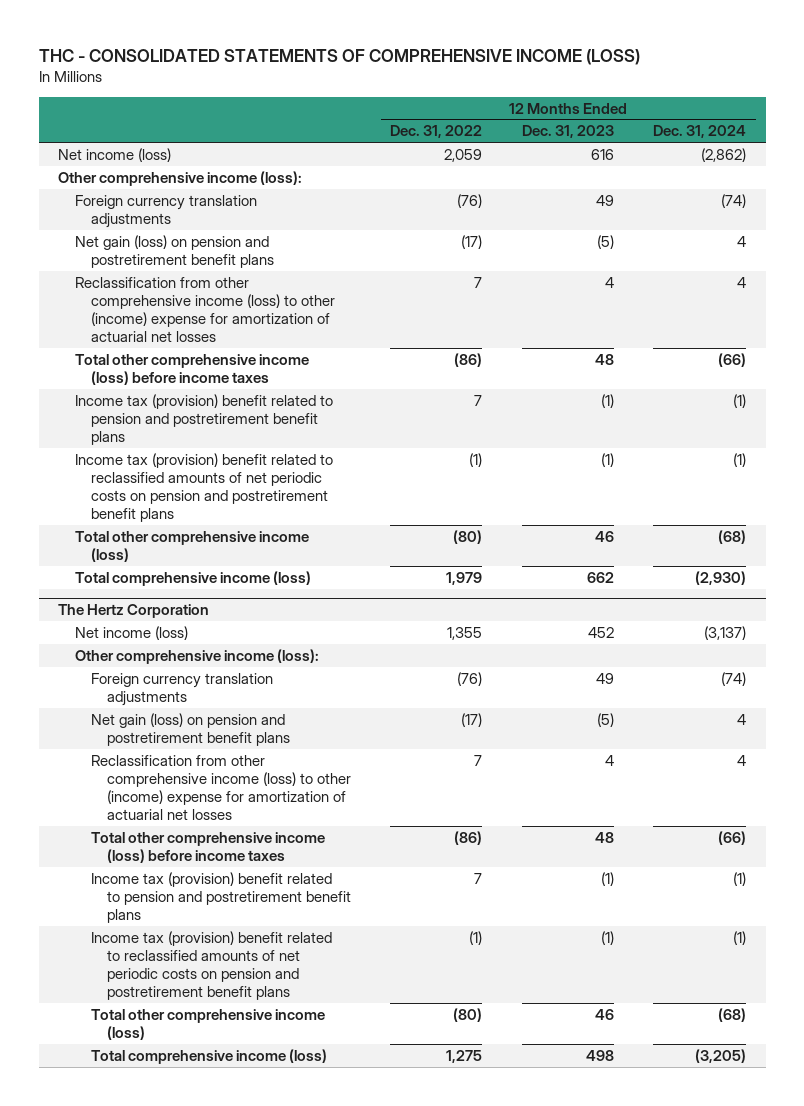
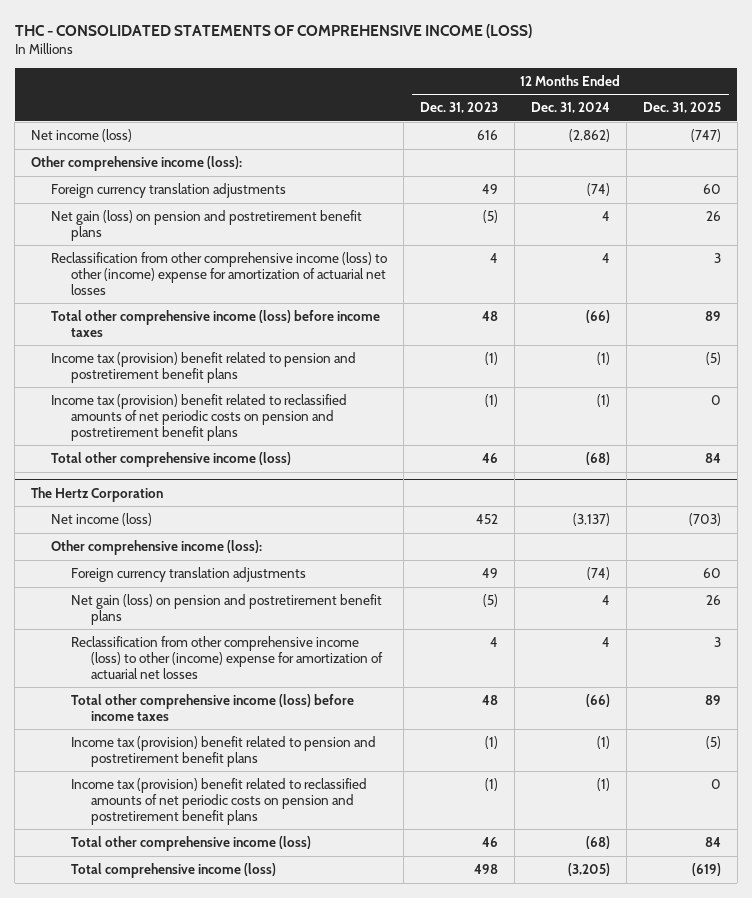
[390,125,483,139] Dec. 31, 2022 -> none
none -> [642,102,721,114] Dec. 31, 2025
[74,570,311,586] Total comprehensive income (loss) -> none

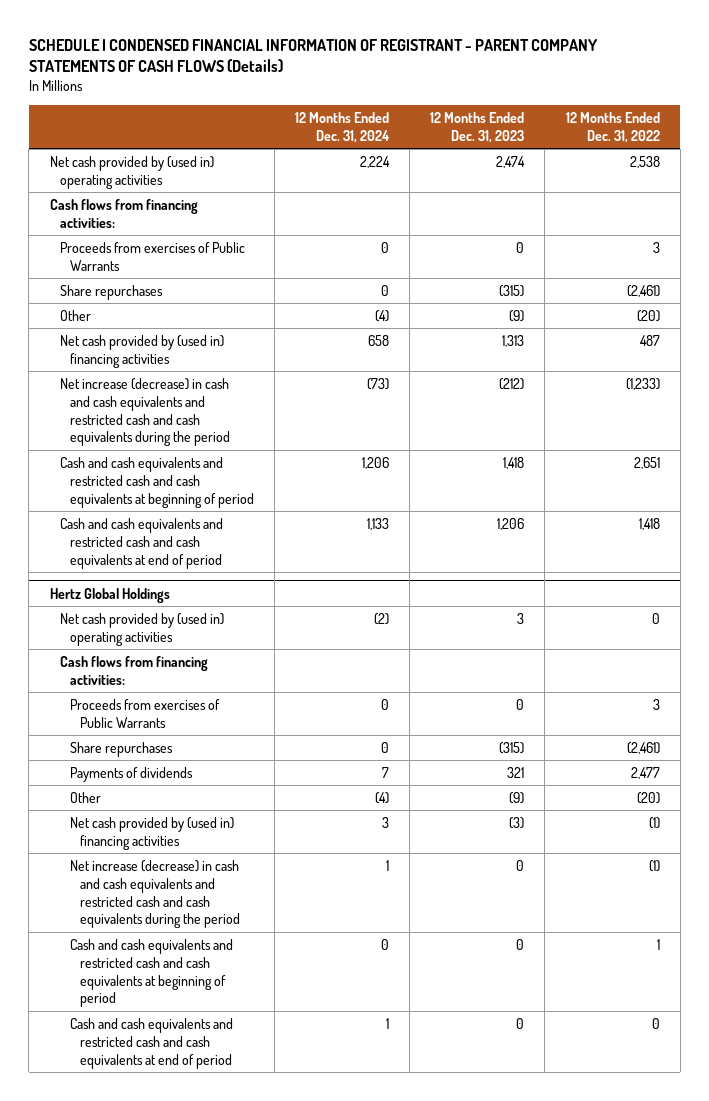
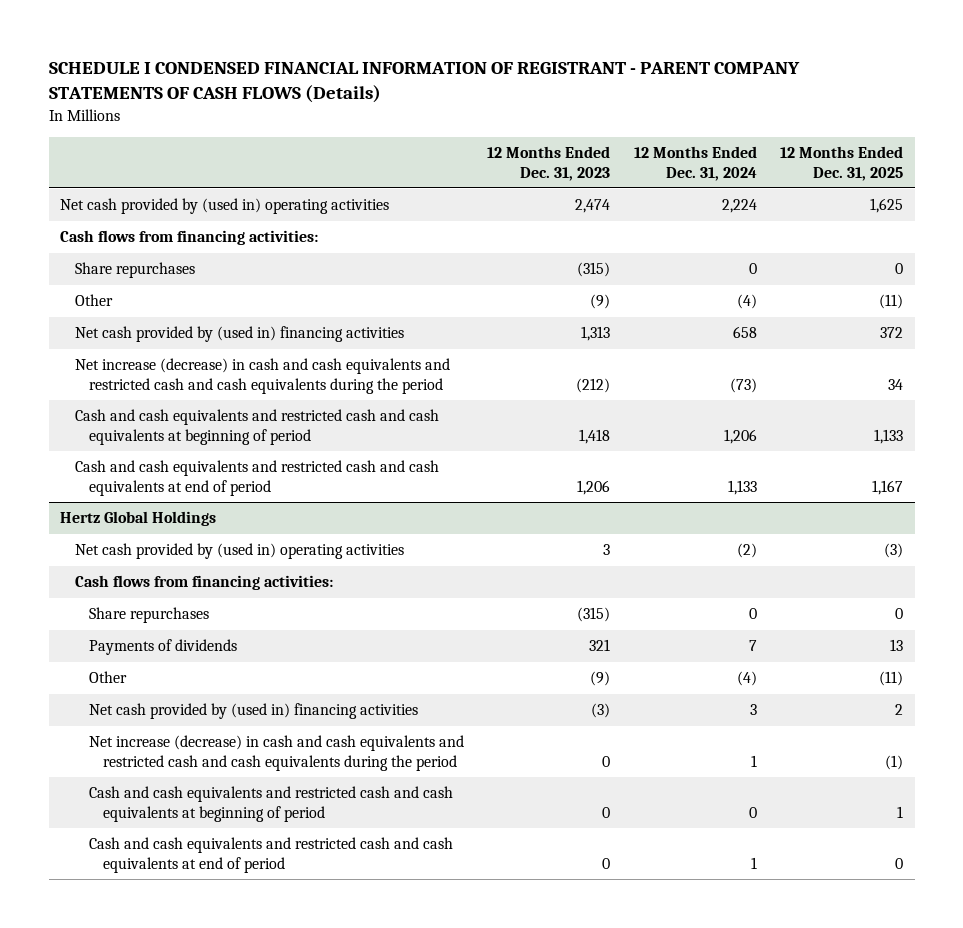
[565,111,660,143] 12 Months Ended Dec. 31, 2022 -> none
none -> [780,146,904,181] 12 Months Ended Dec. 31, 2025
[59,241,245,271] Proceeds from exercises of Public Warrants -> none
[69,698,220,728] Proceeds from exercises of Public Warrants -> none

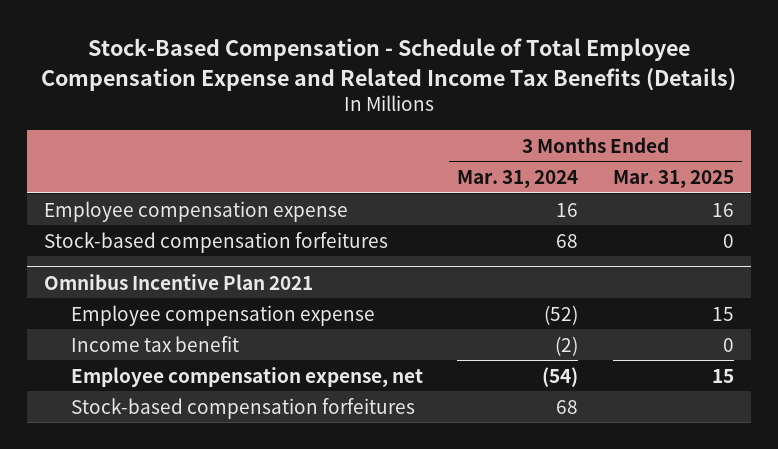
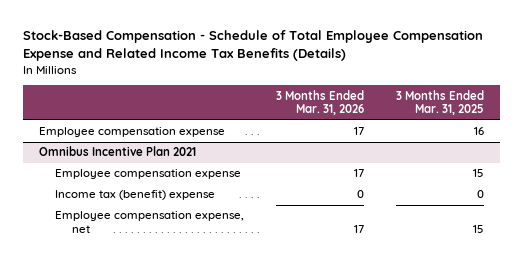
[457,169,579,188] Mar. 31, 2024 -> none
none -> [276,89,365,116] 3 Months Ended Mar. 31, 2026
[44,231,389,253] Stock-based compensation forfeitures -> none
[71,335,240,352] Income tax benefit -> [55,190,216,201] Income tax (benefit) expense
[71,397,416,419] Stock-based compensation forfeitures -> none

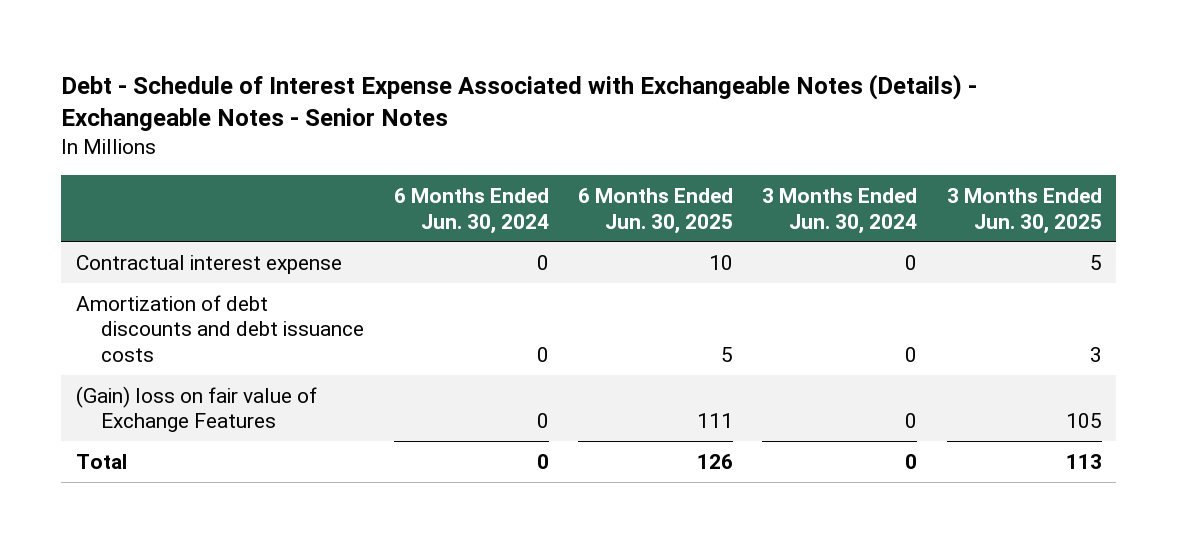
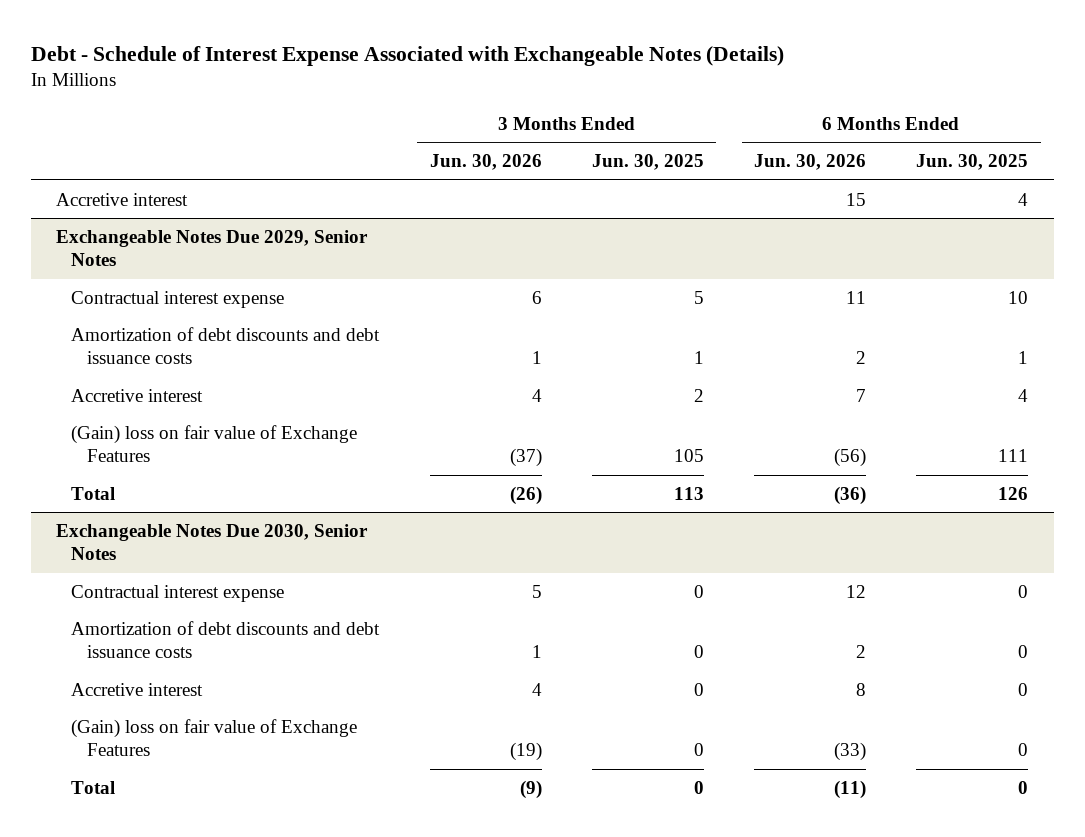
[61,73,978,131] Debt - Schedule of Interest Expense Associated with Exchangeable Notes (Details) - Exchangeable Notes - Senior Notes -> [31,45,785,66] Debt - Schedule of Interest Expense Associated with Exchangeable Notes (Details)
[393,187,549,234] 6 Months Ended Jun. 30, 2024 -> none
[762,187,918,234] 3 Months Ended Jun. 30, 2024 -> none
none -> [429,154,542,171] Jun. 30, 2026
none -> [754,154,867,171] Jun. 30, 2026
none -> [56,192,189,206] Accretive interest
none -> [56,229,369,267] Exchangeable Notes Due 2029, Senior Notes
[721,347,734,363] 5 -> [1018,351,1029,365] 1
[1089,347,1102,363] 3 -> [693,351,704,365] 1
none -> [71,388,204,402] Accretive interest
none -> [56,523,369,561] Exchangeable Notes Due 2030, Senior Notes
none -> [71,584,285,602] Contractual interest expense
none -> [71,620,381,659] Amortization of debt discounts and debt issuance costs
none -> [71,682,204,696] Accretive interest
none -> [71,718,358,757] (Gain) loss on fair value of Exchange Features
none -> [71,780,116,794] Total

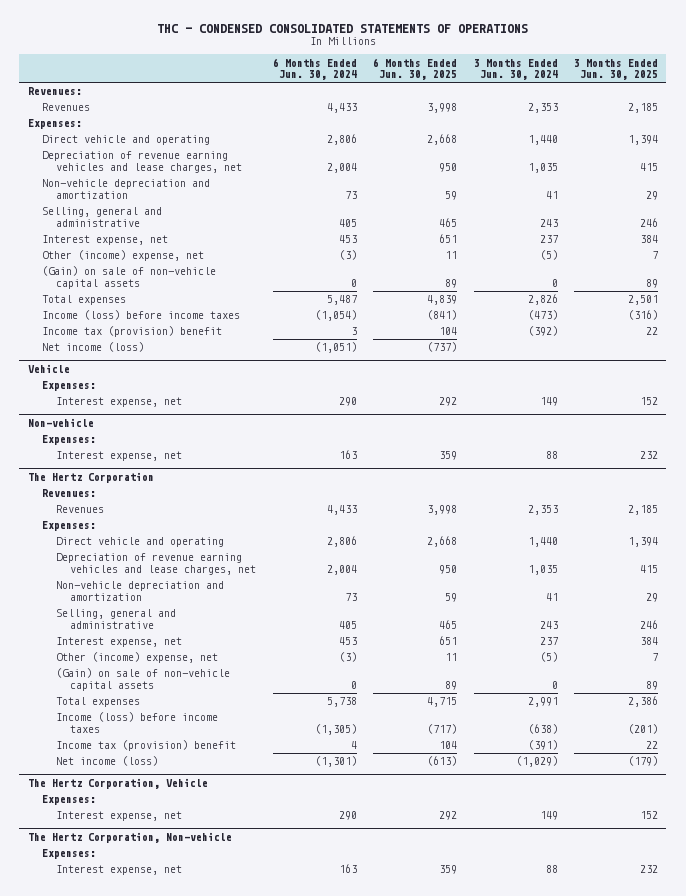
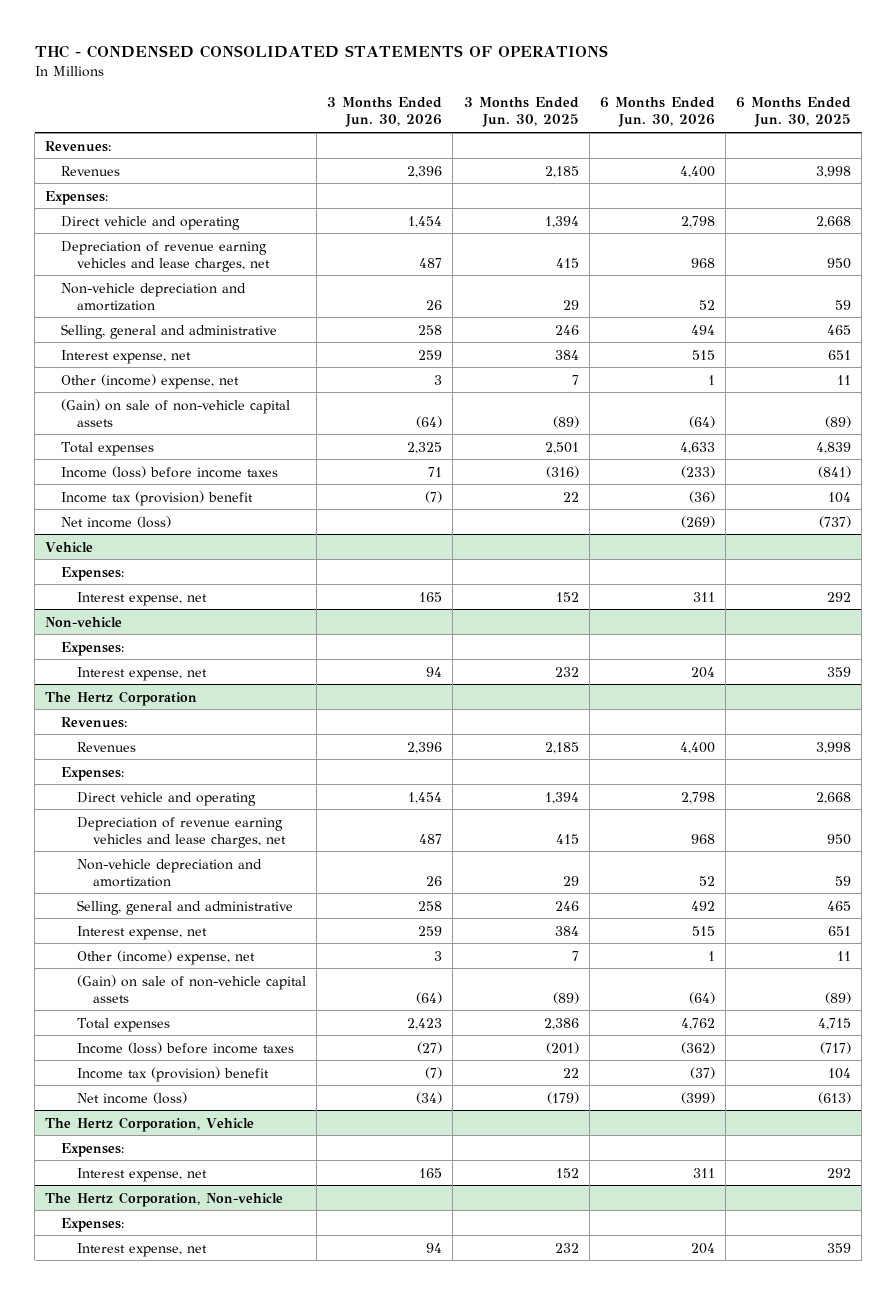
[272,57,357,81] 6 Months Ended Jun. 30, 2024 -> none
[473,58,558,81] 3 Months Ended Jun. 30, 2024 -> none
none -> [327,97,443,128] 3 Months Ended Jun. 30, 2026
none -> [599,97,715,128] 6 Months Ended Jun. 30, 2026
[445,278,458,288] 89 -> [824,415,851,428] (89)
[646,278,659,288] 89 -> [552,415,579,428] (89)
[445,680,458,690] 89 -> [824,991,851,1004] (89)
[646,680,659,690] 89 -> [552,991,579,1004] (89)

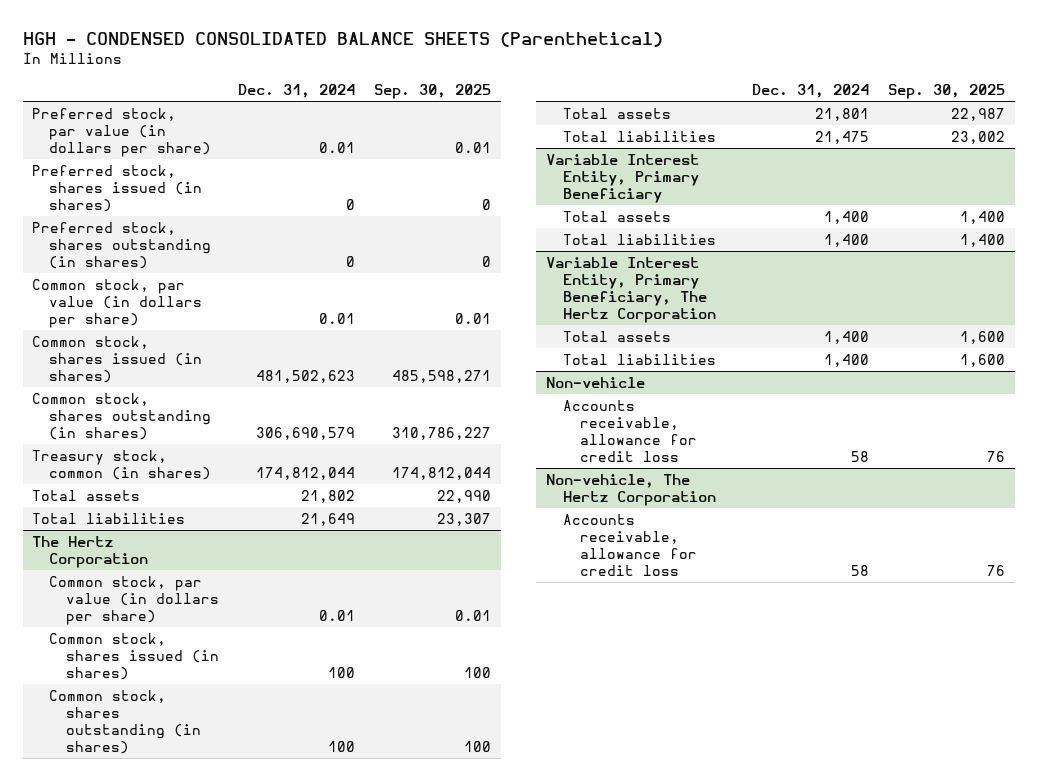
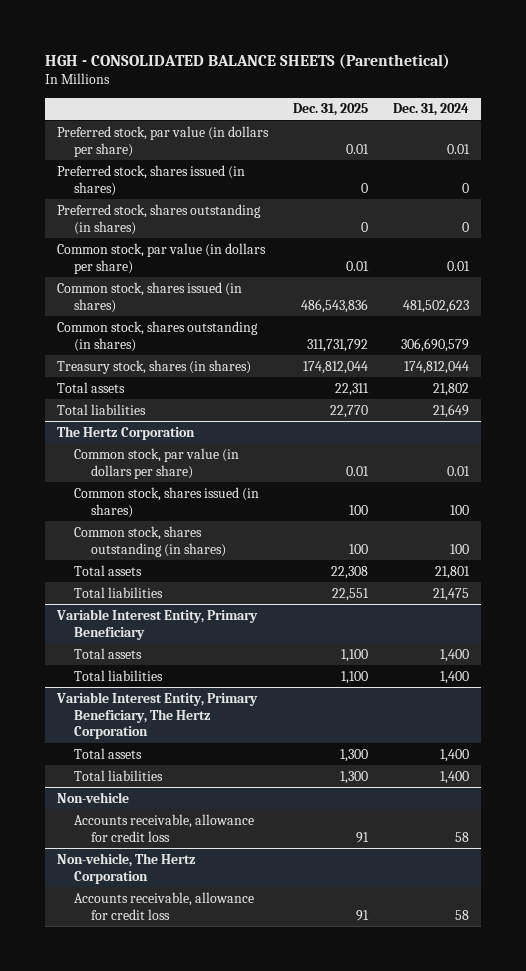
[22,31,663,47] HGH - CONDENSED CONSOLIDATED BALANCE SHEETS (Parenthetical) -> [44,53,450,69] HGH - CONSOLIDATED BALANCE SHEETS (Parenthetical)
[374,83,492,99] Sep. 30, 2025 -> none
none -> [293,103,369,117] Dec. 31, 2025
[32,449,212,480] Treasury stock, common (in shares) -> [57,359,252,374] Treasury stock, shares (in shares)

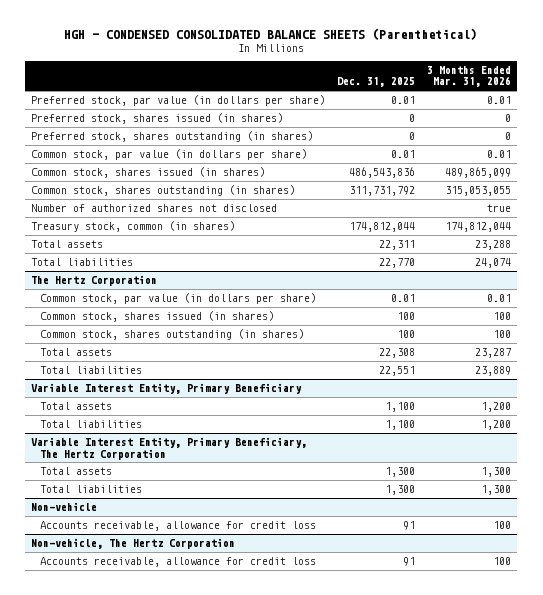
[44,53,450,69] HGH - CONSOLIDATED BALANCE SHEETS (Parenthetical) -> [64,28,478,41] HGH - CONDENSED CONSOLIDATED BALANCE SHEETS (Parenthetical)
[392,103,469,117] Dec. 31, 2024 -> none
none -> [427,65,512,88] 3 Months Ended Mar. 31, 2026
none -> [31,204,278,213] Number of authorized shares not disclosed
[57,359,252,374] Treasury stock, shares (in shares) -> [31,221,236,233] Treasury stock, common (in shares)

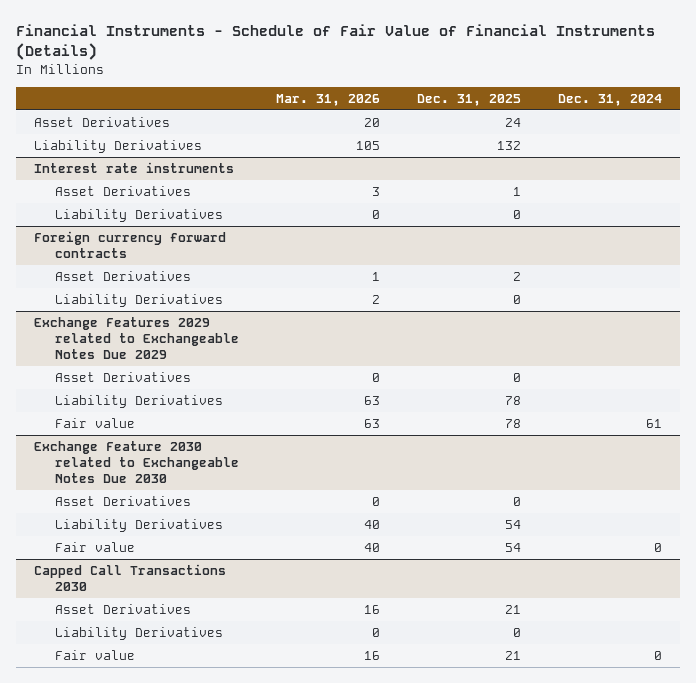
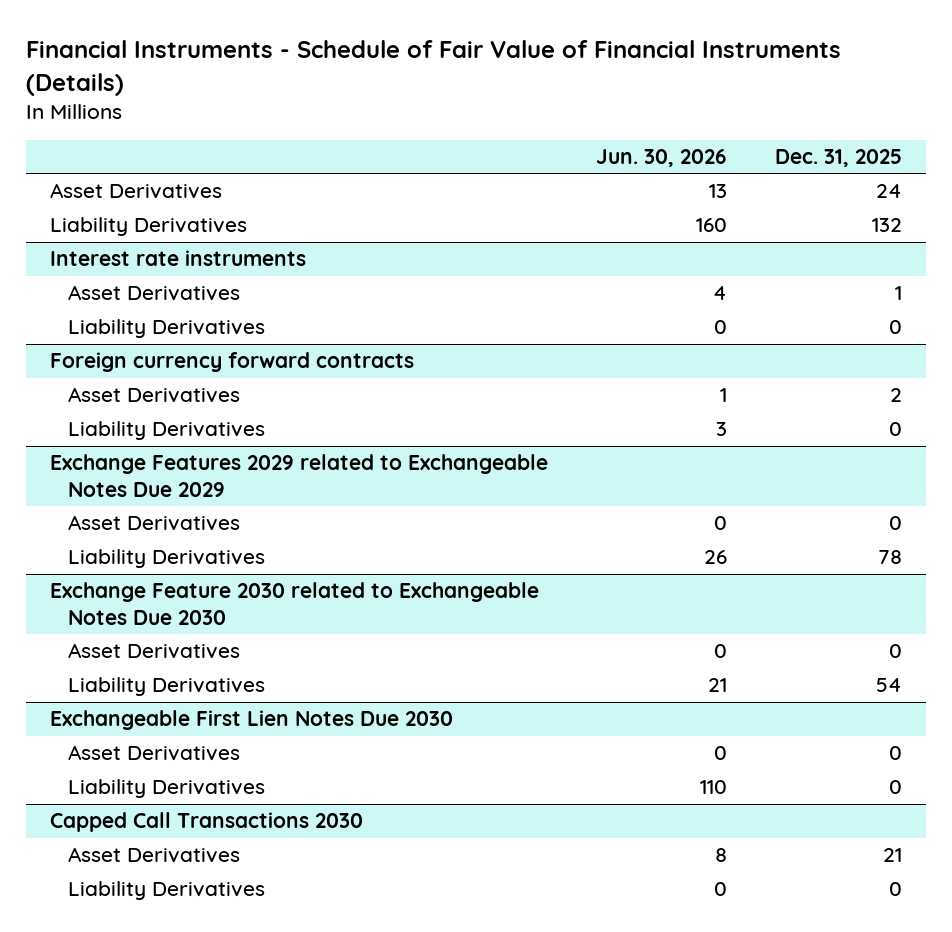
[275,93,380,106] Mar. 31, 2026 -> none
[557,93,662,106] Dec. 31, 2024 -> none
none -> [596,148,728,167] Jun. 30, 2026
[55,418,136,429] Fair value -> none
[55,542,136,553] Fair value -> none
none -> [49,710,453,731] Exchangeable First Lien Notes Due 2030
none -> [68,745,241,762] Asset Derivatives
none -> [68,779,266,799] Liability Derivatives
[55,650,136,661] Fair value -> none

